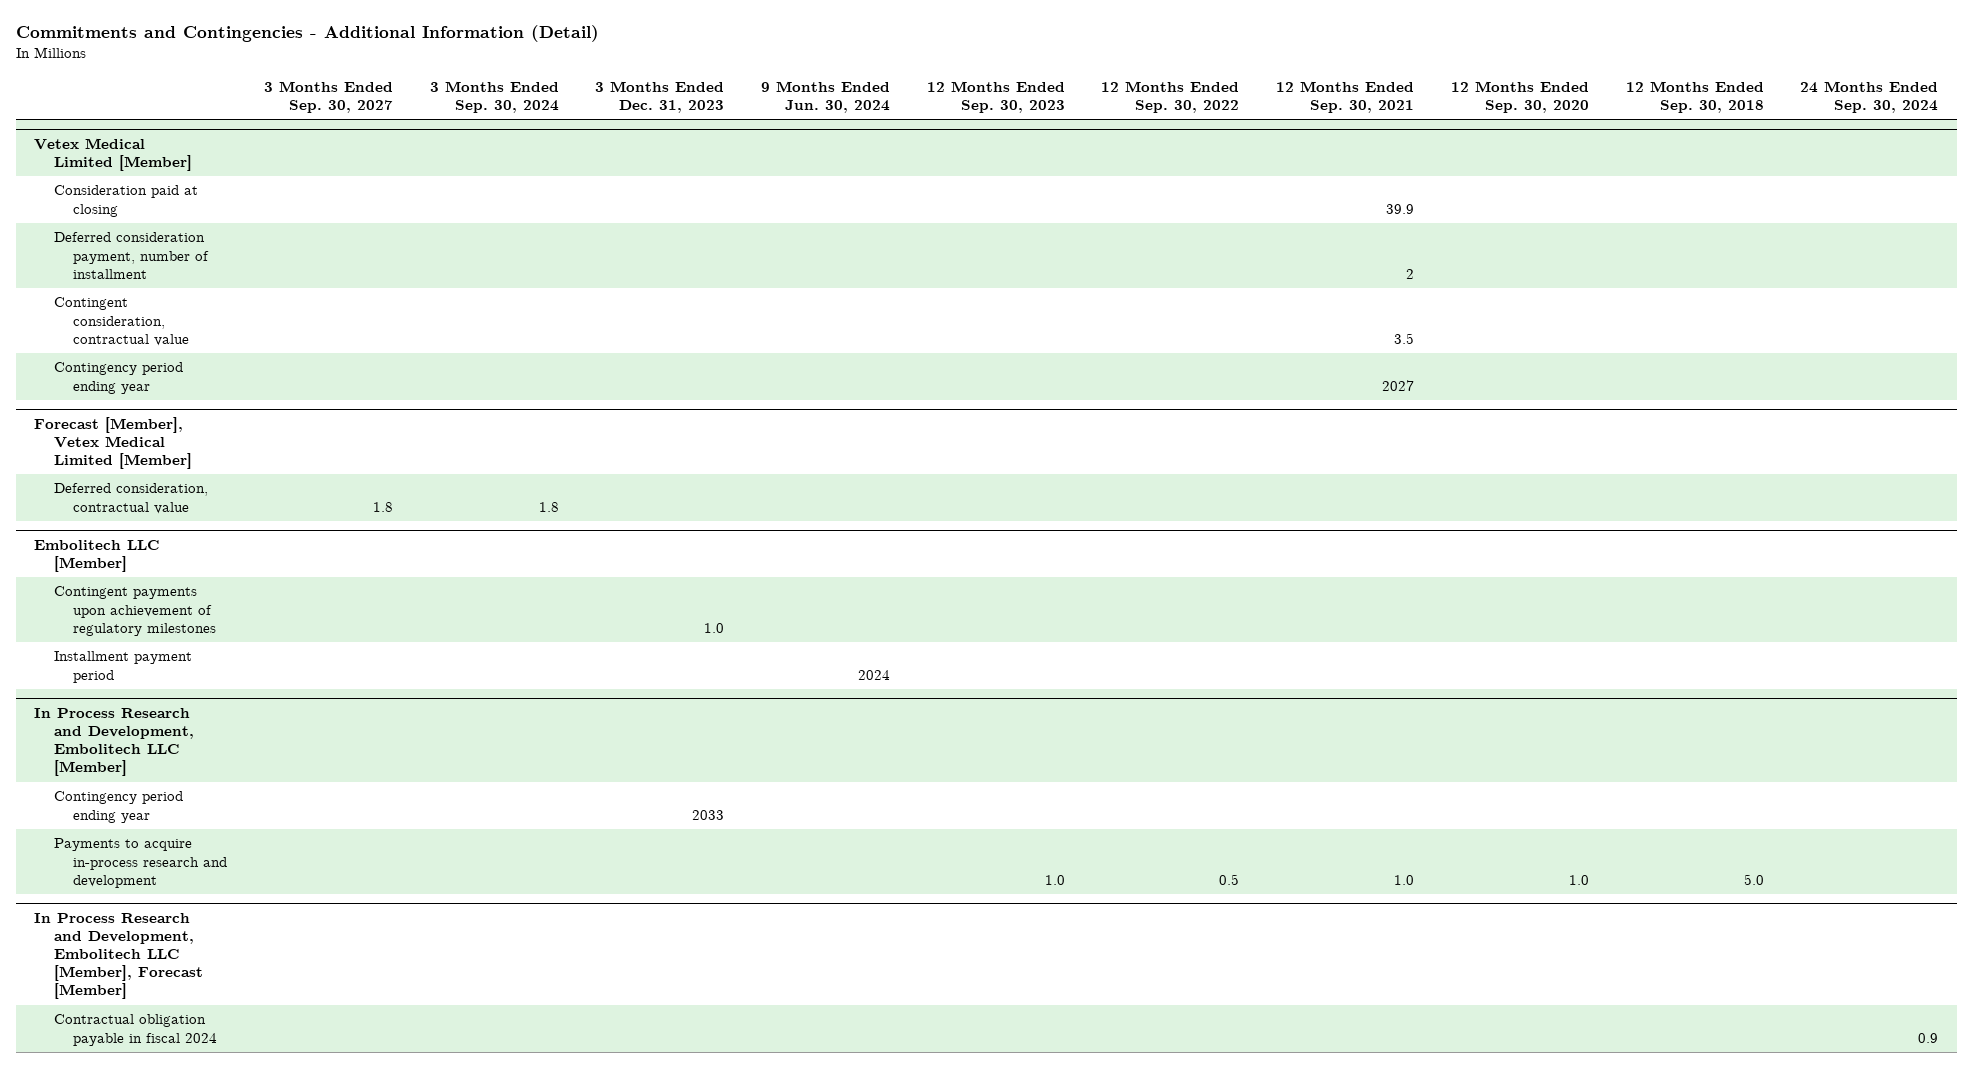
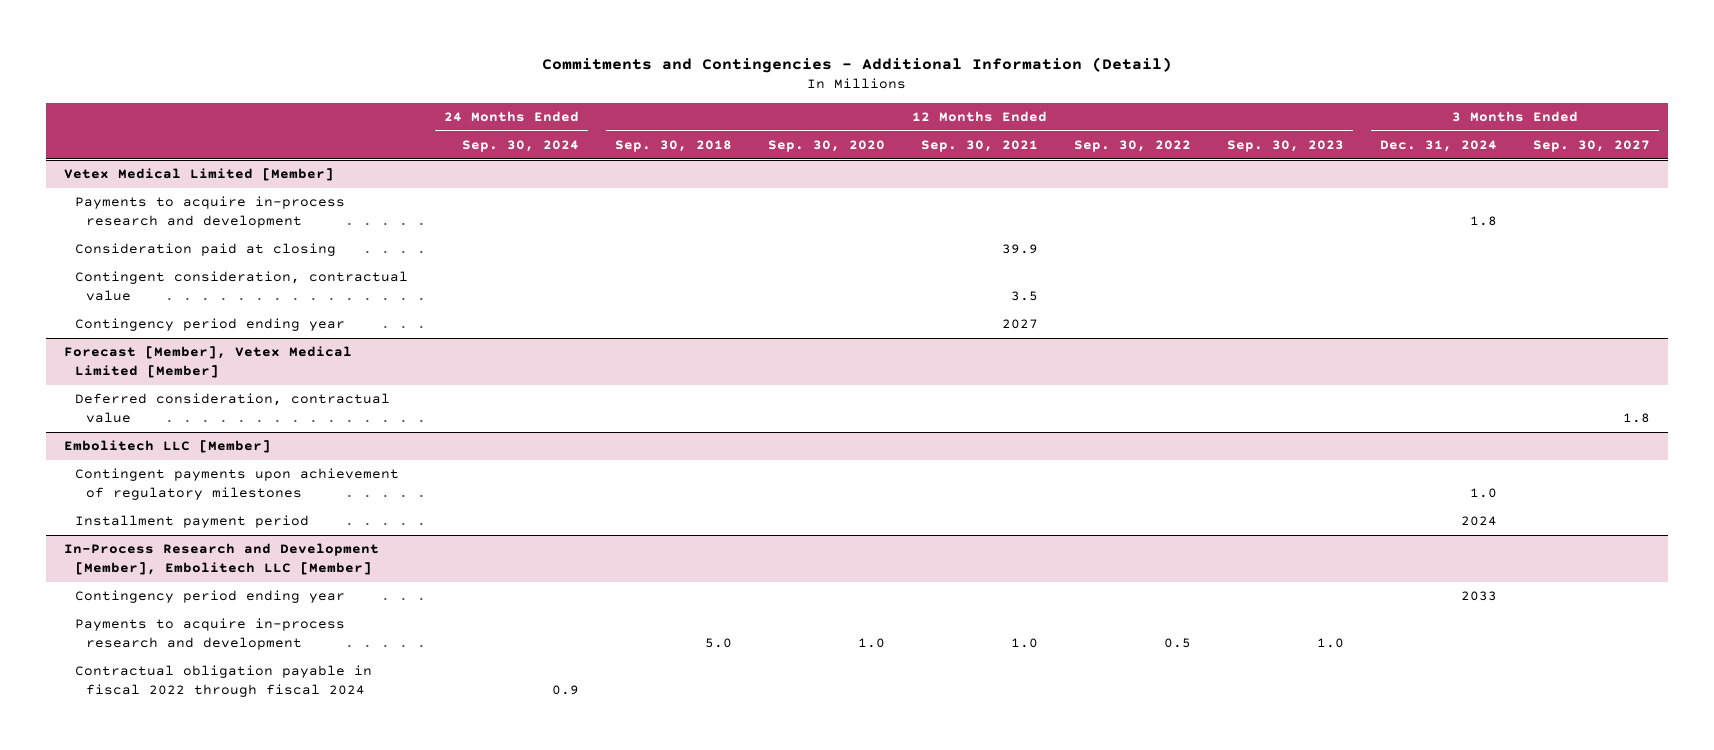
[429,80,559,113] 3 Months Ended Sep. 30, 2024 -> none
[595,80,725,113] 3 Months Ended Dec. 31, 2023 -> none
[760,80,890,113] 9 Months Ended Jun. 30, 2024 -> none
none -> [1380,139,1498,152] Dec. 31, 2024
none -> [75,196,346,229] Payments to acquire in-process research and development
[53,232,210,279] Deferred consideration payment, number of installment -> none
[34,707,194,777] In Process Research and Development, Embolitech LLC [Member] -> [63,543,379,576] In-Process Research and Development [Member], Embolitech LLC [Member]
[34,912,203,1000] In Process Research and Development, Embolitech LLC [Member], Forecast [Member] -> none
[53,1014,218,1046] Contractual obligation payable in fiscal 2024 -> none
none -> [75,665,373,698] Contractual obligation payable in fiscal 2022 through fiscal 2024

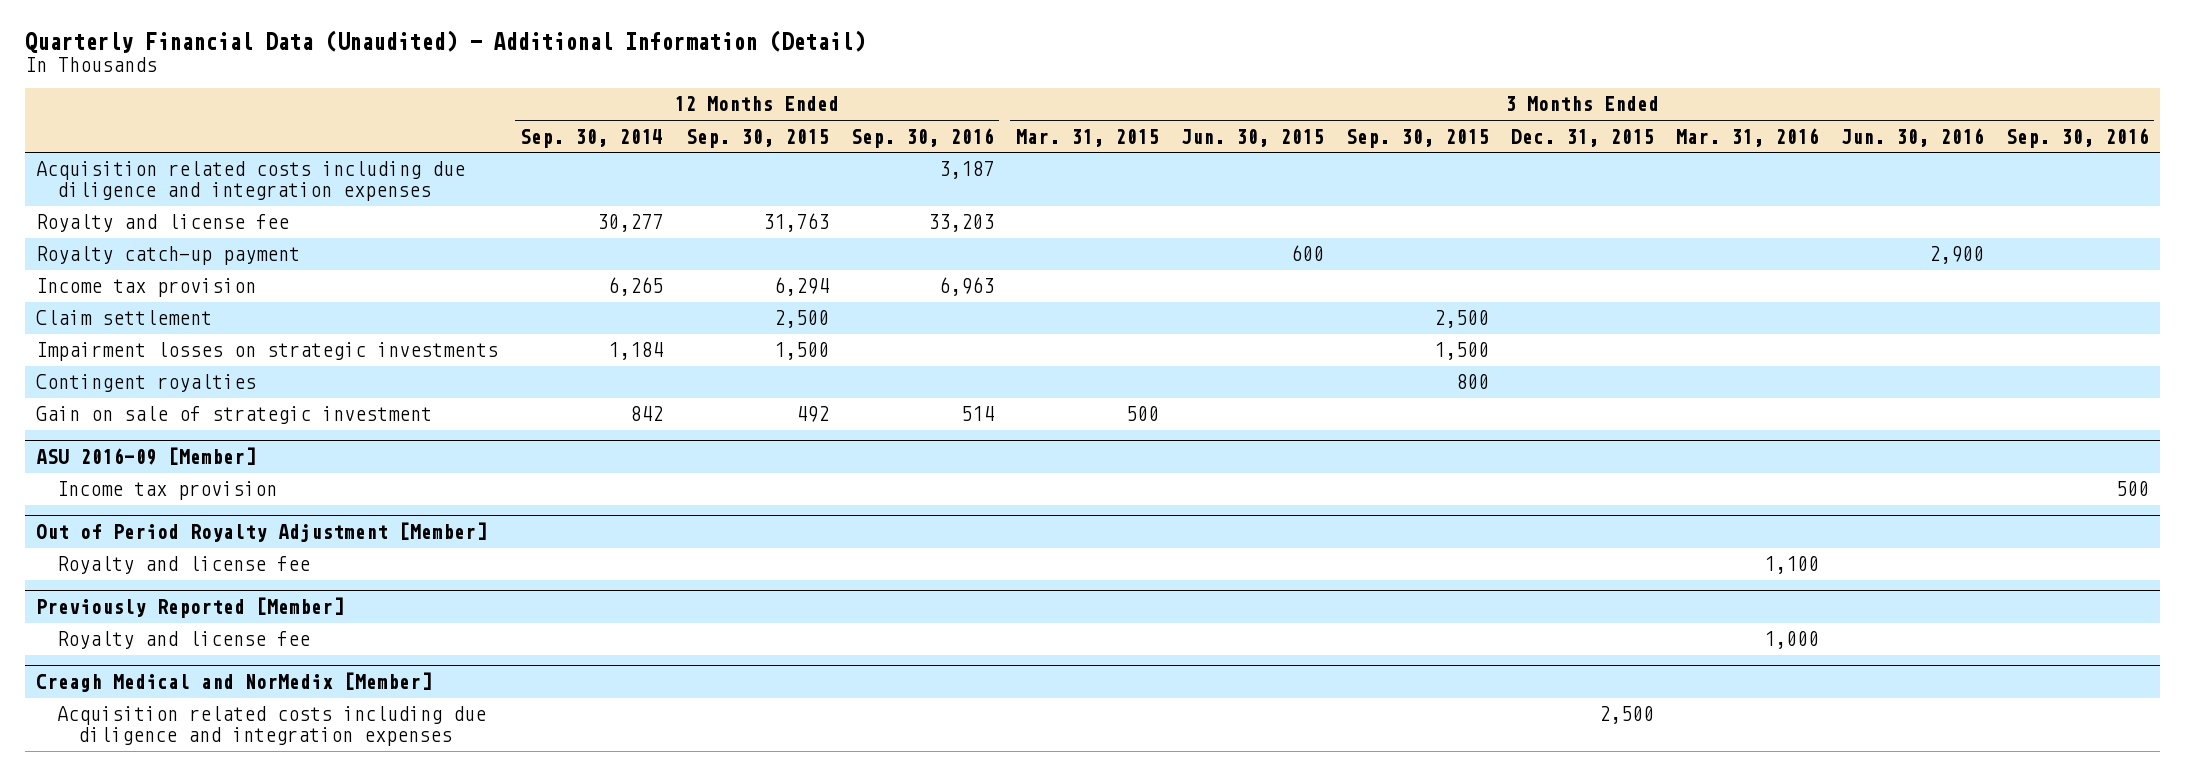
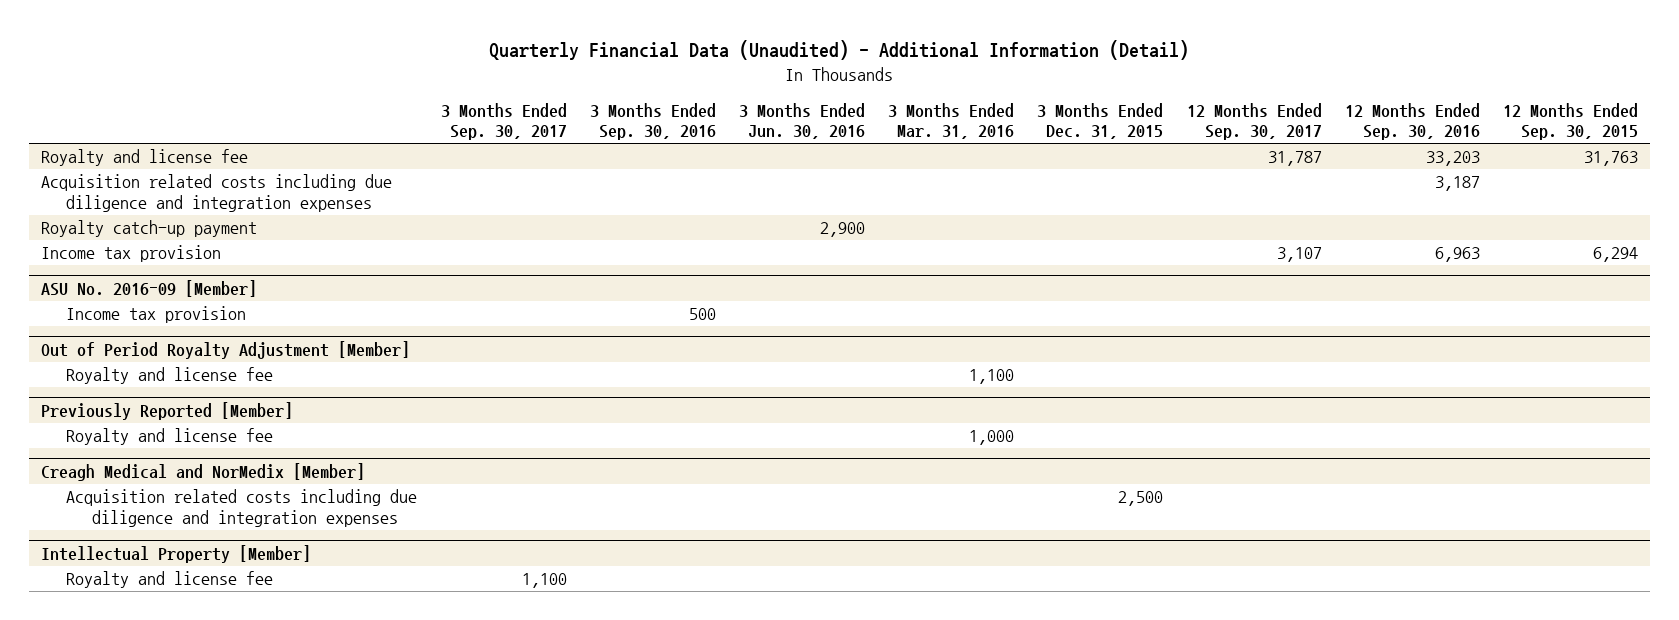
[520,128,664,148] Sep. 30, 2014 -> none
[1015,128,1159,147] Mar. 31, 2015 -> none
[1180,128,1324,147] Jun. 30, 2015 -> none
[1345,128,1489,148] Sep. 30, 2015 -> none
none -> [440,102,567,141] 3 Months Ended Sep. 30, 2017
none -> [1186,102,1322,141] 12 Months Ended Sep. 30, 2017
[36,161,466,202] Acquisition related costs including due diligence and integration expenses -> [40,174,392,212] Acquisition related costs including due diligence and integration expenses
[36,310,213,326] Claim settlement -> none
[36,342,499,362] Impairment losses on strategic investments -> none
[36,374,257,393] Contingent royalties -> none
[36,406,433,425] Gain on sale of strategic investment -> none
[36,446,257,465] ASU 2016-09 [Member] -> [40,279,257,297] ASU No. 2016-09 [Member]
none -> [40,544,311,563] Intellectual Property [Member]
none -> [66,571,274,589] Royalty and license fee

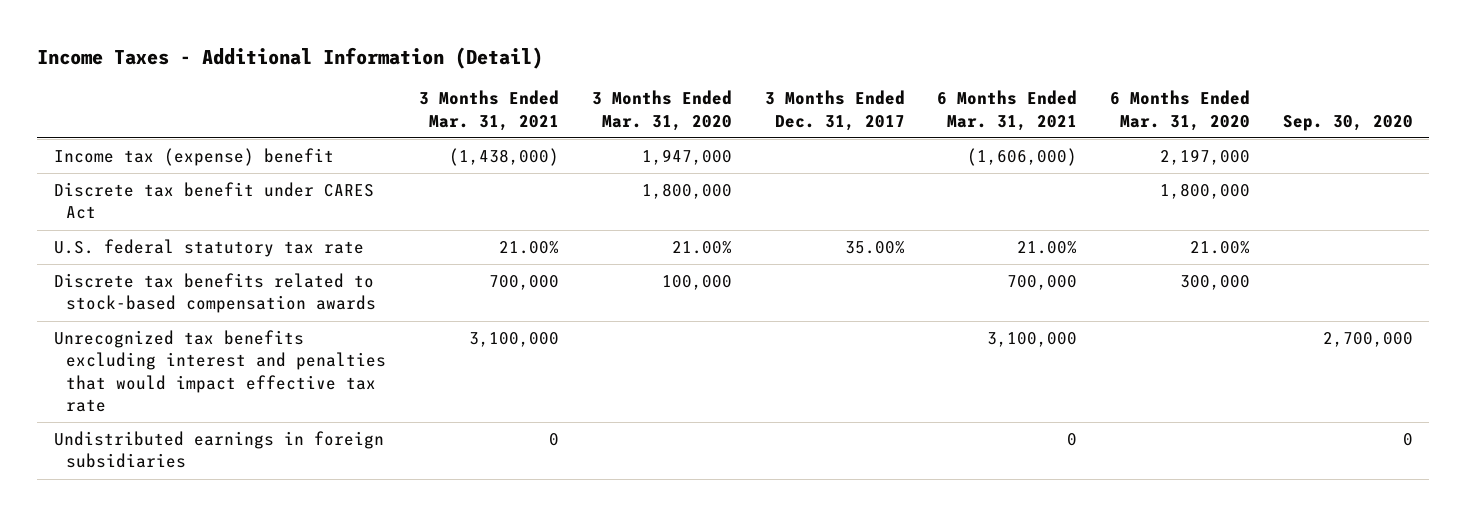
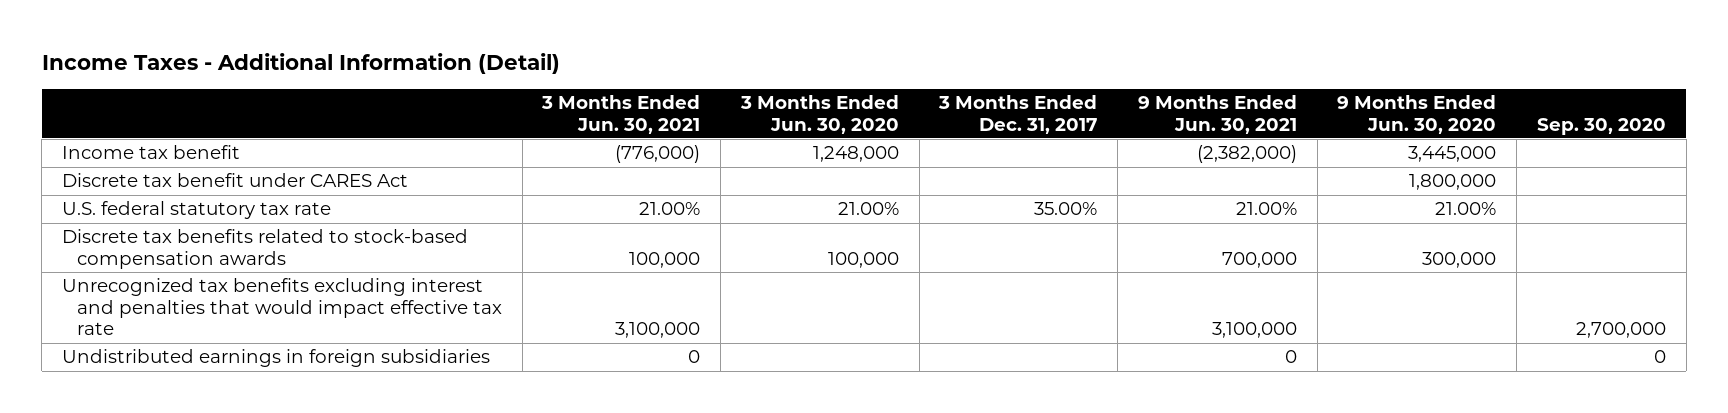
[419,90,560,131] 3 Months Ended Mar. 31, 2021 -> none
[591,90,732,131] 3 Months Ended Mar. 31, 2020 -> none
[937,90,1078,131] 6 Months Ended Mar. 31, 2021 -> none
[1110,90,1251,131] 6 Months Ended Mar. 31, 2020 -> none
none -> [541,95,701,134] 3 Months Ended Jun. 30, 2021
none -> [739,95,899,134] 3 Months Ended Jun. 30, 2020
none -> [1137,95,1297,134] 9 Months Ended Jun. 30, 2021
none -> [1337,95,1497,134] 9 Months Ended Jun. 30, 2020
[53,148,334,167] Income tax (expense) benefit -> [61,145,240,160] Income tax benefit

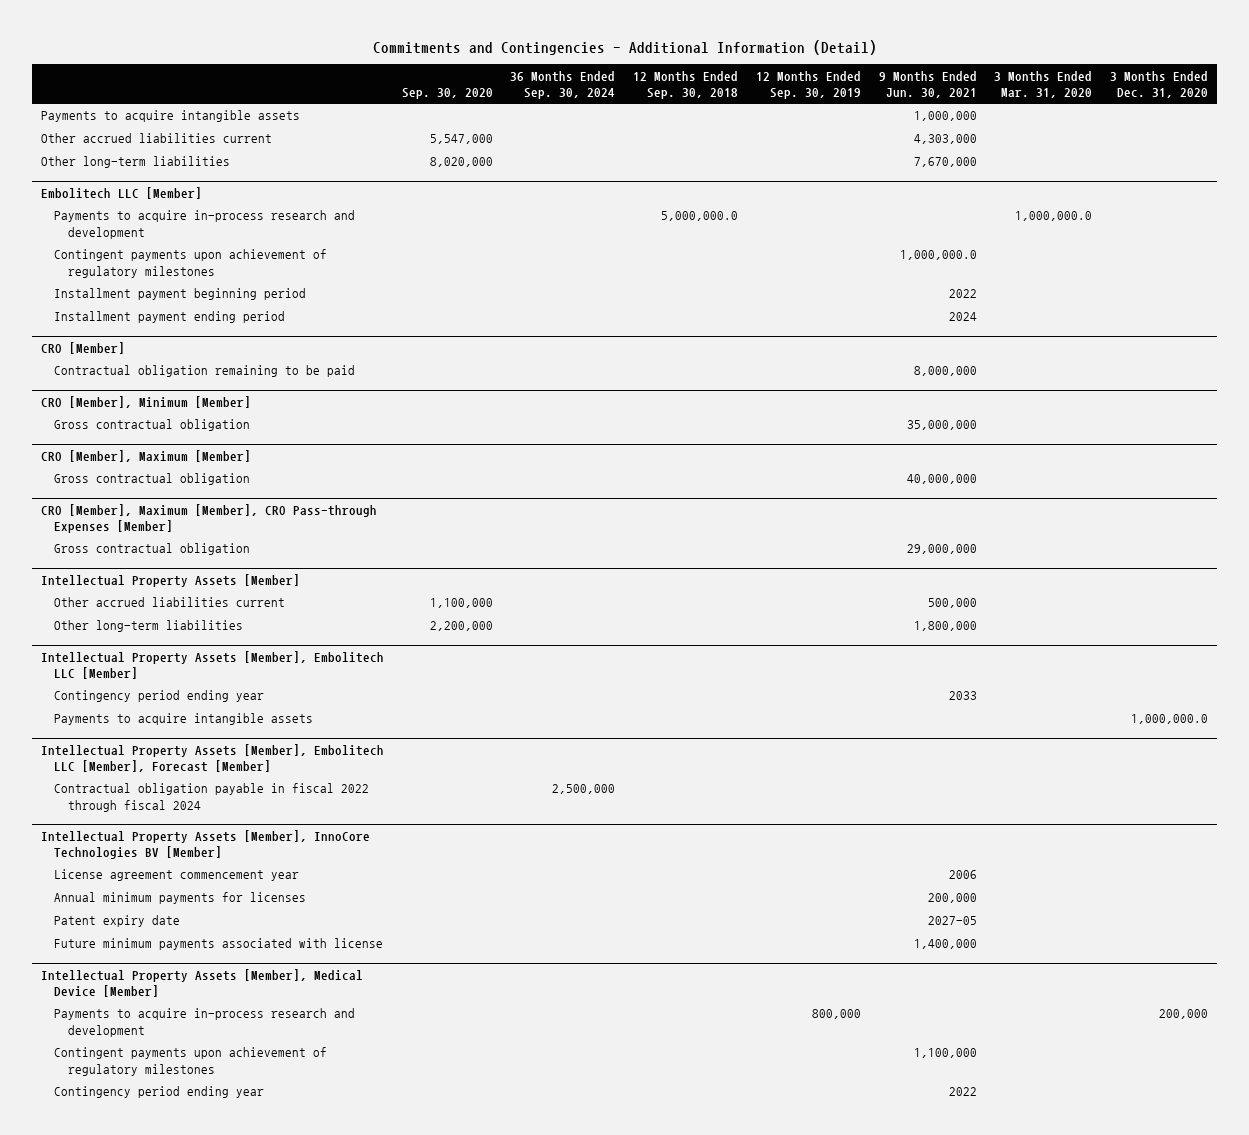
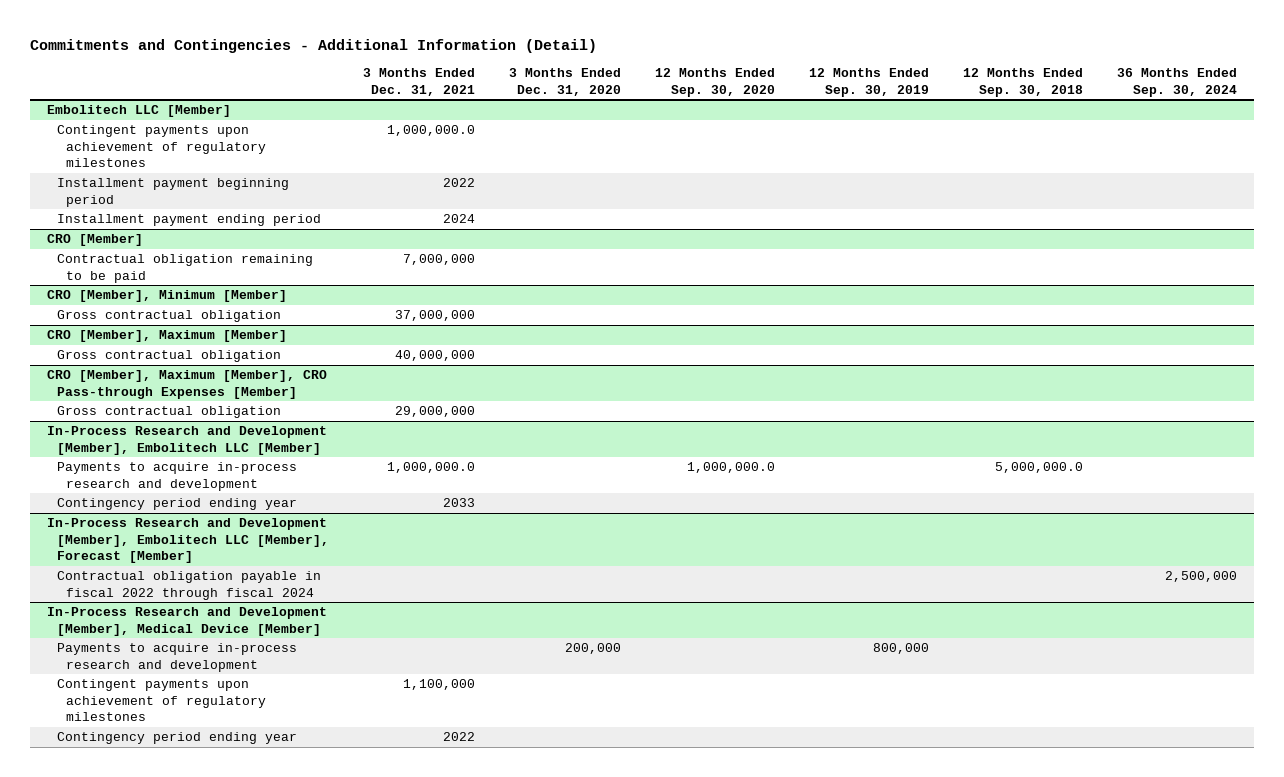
[401,88,493,100] Sep. 30, 2020 -> none
[878,70,977,99] 9 Months Ended Jun. 30, 2021 -> none
[994,70,1093,99] 3 Months Ended Mar. 31, 2020 -> none
none -> [362,68,475,96] 3 Months Ended Dec. 31, 2021
none -> [654,68,775,97] 12 Months Ended Sep. 30, 2020
[40,110,300,123] Payments to acquire intangible assets -> none
[40,133,272,144] Other accrued liabilities current -> none
[40,156,230,169] Other long-term liabilities -> none
[54,210,356,239] Payments to acquire in-process research and development -> none
[40,573,300,587] Intellectual Property Assets [Member] -> none
[54,597,286,608] Other accrued liabilities current -> none
[54,620,244,633] Other long-term liabilities -> none
[40,650,384,679] Intellectual Property Assets [Member], Embolitech LLC [Member] -> none
[54,690,265,703] Contingency period ending year -> none
[54,713,314,726] Payments to acquire intangible assets -> none
none -> [46,426,327,455] In-Process Research and Development [Member], Embolitech LLC [Member]
none -> [56,462,297,491] Payments to acquire in-process research and development
none -> [56,498,297,511] Contingency period ending year
[40,743,384,772] Intellectual Property Assets [Member], Embolitech LLC [Member], Forecast [Member] -> [46,518,329,564] In-Process Research and Development [Member], Embolitech LLC [Member], Forecast [Member]
[40,829,370,859] Intellectual Property Assets [Member], InnoCore Technologies BV [Member] -> none
[54,869,300,882] License agreement commencement year -> none
[54,892,307,905] Annual minimum payments for licenses -> none
[54,915,181,928] Patent expiry date -> none
[54,938,384,951] Future minimum payments associated with license -> none
[40,968,363,997] Intellectual Property Assets [Member], Medical Device [Member] -> [46,607,327,636] In-Process Research and Development [Member], Medical Device [Member]

